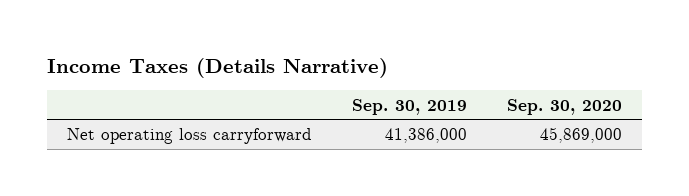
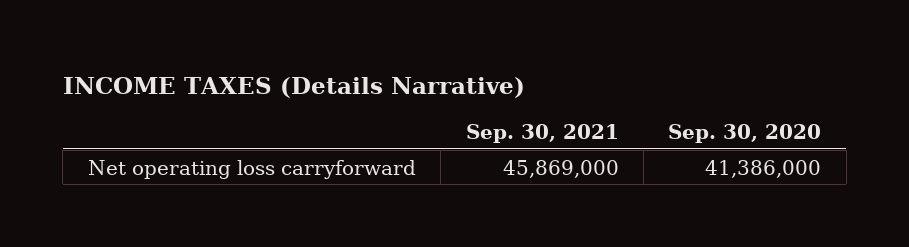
[47,58,389,79] Income Taxes (Details Narrative) -> [62,77,525,99] INCOME TAXES (Details Narrative)
[351,98,467,115] Sep. 30, 2019 -> none
none -> [465,124,619,144] Sep. 30, 2021
[539,127,622,144] 45,869,000 -> [705,159,822,178] 41,386,000

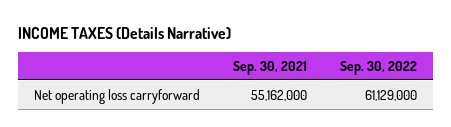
[668,124,822,144] Sep. 30, 2020 -> none
none -> [339,61,417,76] Sep. 30, 2022
[502,159,619,178] 45,869,000 -> [250,89,307,101] 55,162,000

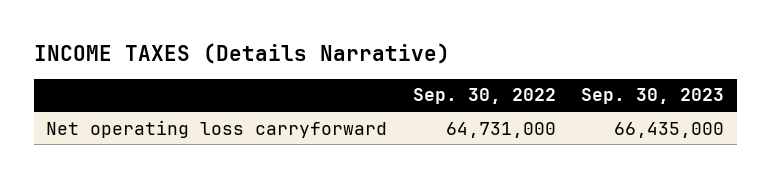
[232,61,307,76] Sep. 30, 2021 -> none
none -> [581,88,725,105] Sep. 30, 2023
[364,89,417,101] 61,129,000 -> [445,121,556,138] 64,731,000

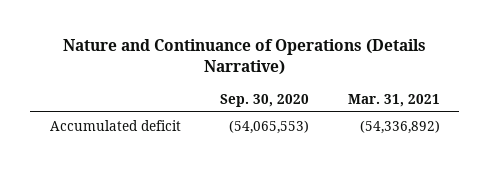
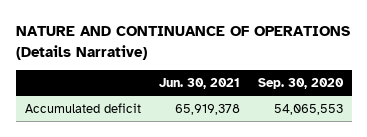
[62,39,426,76] Nature and Continuance of Operations (Details Narrative) -> [15,26,350,60] NATURE AND CONTINUANCE OF OPERATIONS (Details Narrative)
[347,93,440,107] Mar. 31, 2021 -> none
none -> [158,78,240,90] Jun. 30, 2021
[228,119,309,134] (54,065,553) -> [273,104,343,116] 54,065,553

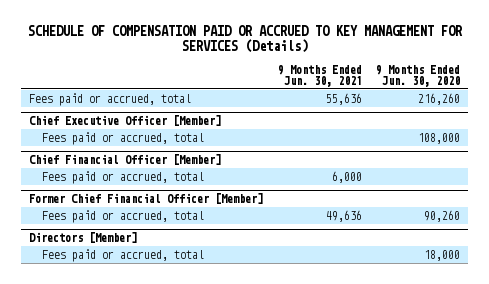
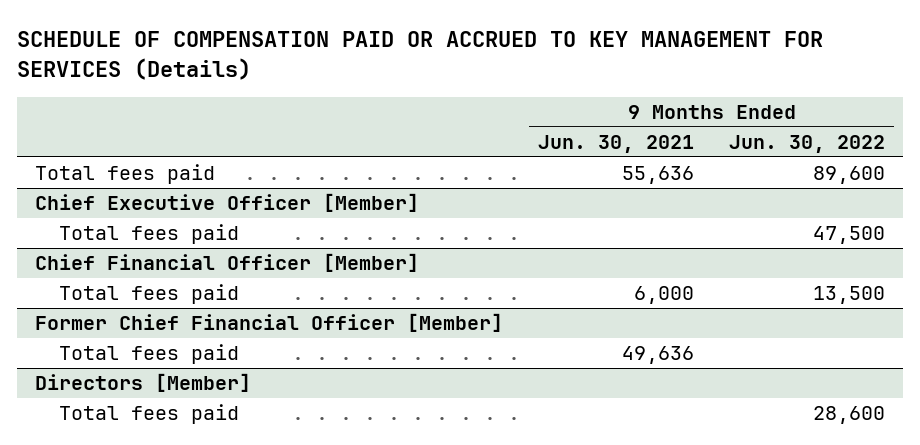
[376,64,461,87] 9 Months Ended Jun. 30, 2020 -> none
none -> [729,134,886,153] Jun. 30, 2022
[28,92,191,106] Fees paid or accrued, total -> [34,164,215,185] Total fees paid
[41,131,204,145] Fees paid or accrued, total -> [59,224,240,245] Total fees paid
[41,170,204,184] Fees paid or accrued, total -> [59,284,240,305] Total fees paid
[41,209,204,223] Fees paid or accrued, total -> [59,344,240,365] Total fees paid
[41,248,204,262] Fees paid or accrued, total -> [59,404,240,425] Total fees paid

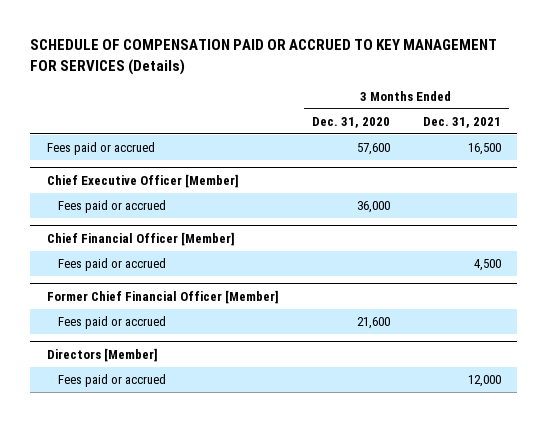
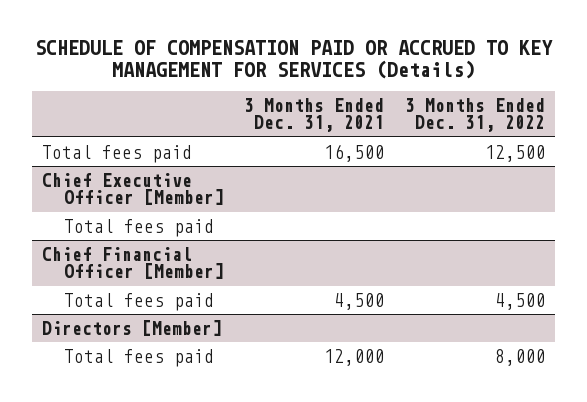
[311,116,390,128] Dec. 31, 2020 -> none
none -> [404,97,545,133] 3 Months Ended Dec. 31, 2022
[46,142,155,156] Fees paid or accrued -> [42,144,193,163] Total fees paid
[57,200,166,214] Fees paid or accrued -> [64,218,215,237] Total fees paid
[46,289,279,304] Former Chief Financial Officer [Member] -> none
[57,316,166,330] Fees paid or accrued -> none
[57,258,166,272] Fees paid or accrued -> [64,292,215,311] Total fees paid
[57,374,166,388] Fees paid or accrued -> [64,348,215,367] Total fees paid

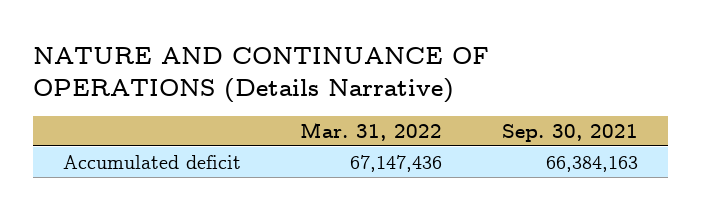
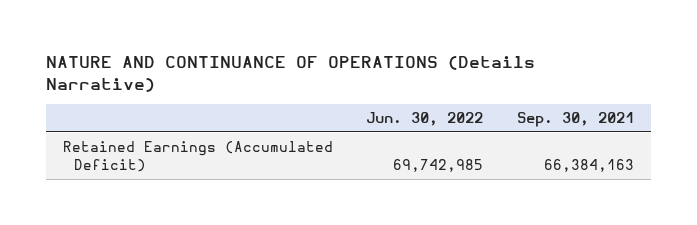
[300,121,443,141] Mar. 31, 2022 -> none
none -> [366,112,484,127] Jun. 30, 2022
[62,154,241,169] Accumulated deficit -> [62,141,333,173] Retained Earnings (Accumulated Deficit)

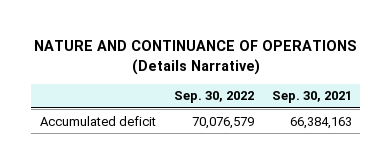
[366,112,484,127] Jun. 30, 2022 -> none
none -> [173,91,254,104] Sep. 30, 2022
[62,141,333,173] Retained Earnings (Accumulated Deficit) -> [40,115,157,126] Accumulated deficit

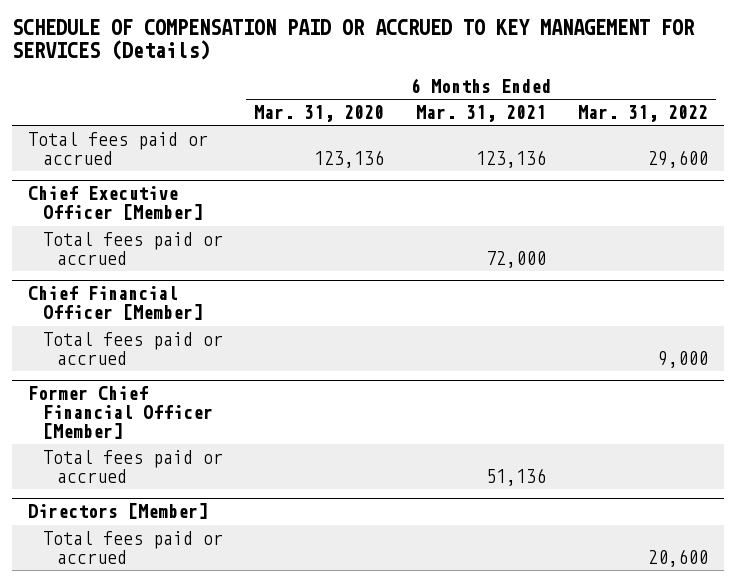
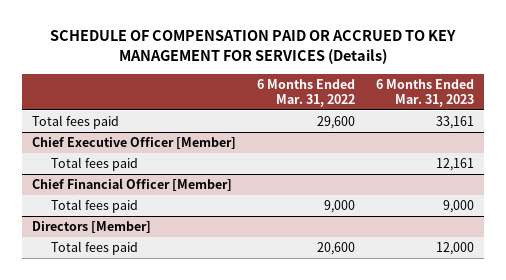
[254,105,385,123] Mar. 31, 2020 -> none
[416,105,547,123] Mar. 31, 2021 -> none
none -> [376,78,475,107] 6 Months Ended Mar. 31, 2023
[27,131,208,165] Total fees paid or accrued -> [32,114,120,129] Total fees paid
[42,231,223,265] Total fees paid or accrued -> [50,156,138,171] Total fees paid
[27,386,213,440] Former Chief Financial Officer [Member] -> none
[42,449,223,483] Total fees paid or accrued -> none
[42,331,223,365] Total fees paid or accrued -> [50,198,138,213] Total fees paid
[42,530,223,564] Total fees paid or accrued -> [50,240,138,255] Total fees paid

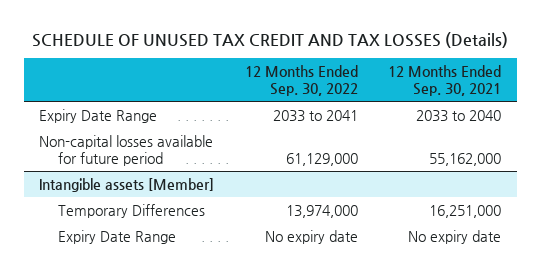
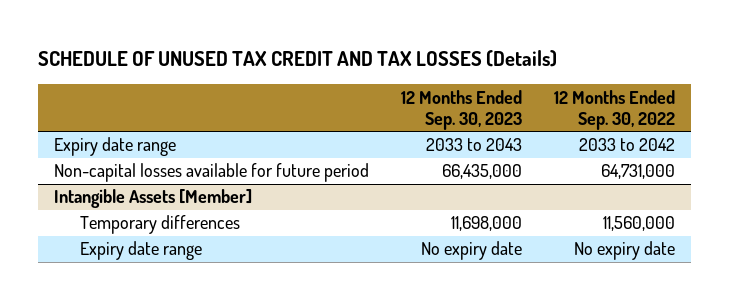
[388,65,502,96] 12 Months Ended Sep. 30, 2021 -> none
none -> [401,89,523,130] 12 Months Ended Sep. 30, 2023
[39,108,158,123] Expiry Date Range -> [54,137,177,157] Expiry date range
[272,109,358,122] 2033 to 2041 -> [578,138,675,152] 2033 to 2042
[285,152,358,166] 61,129,000 -> [600,164,675,180] 64,731,000
[39,177,215,192] Intangible assets [Member] -> [54,189,253,209] Intangible Assets [Member]
[58,203,206,218] Temporary Differences -> [80,215,241,235] Temporary differences
[285,204,358,218] 13,974,000 -> [602,216,675,232] 11,560,000
[58,229,177,244] Expiry Date Range -> [80,241,203,261] Expiry date range

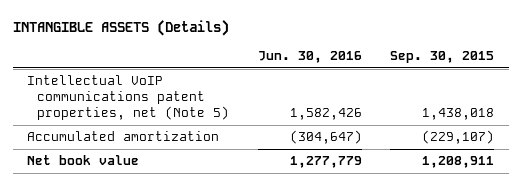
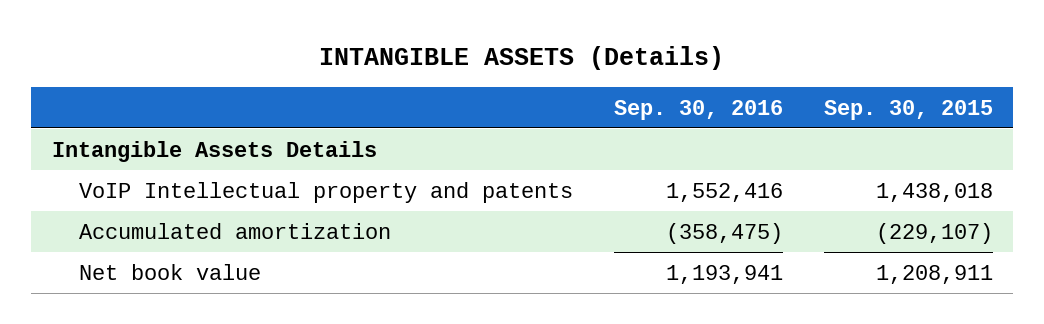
[257,51,362,64] Jun. 30, 2016 -> none
none -> [613,99,783,120] Sep. 30, 2016
none -> [51,140,377,162] Intangible Assets Details
[27,75,229,121] Intellectual VoIP communications patent properties, net (Note 5) -> [78,181,573,203] VoIP Intellectual property and patents

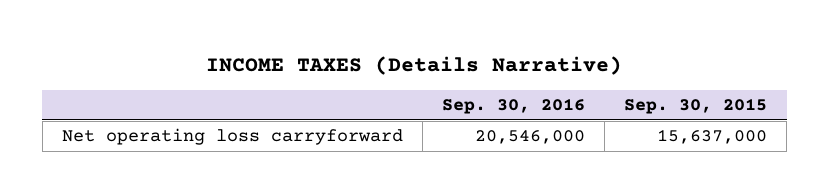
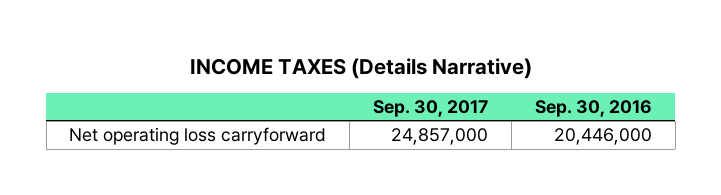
[624,98,768,115] Sep. 30, 2015 -> none
none -> [373,99,489,117] Sep. 30, 2017
[474,130,585,145] 20,546,000 -> [553,128,652,146] 20,446,000

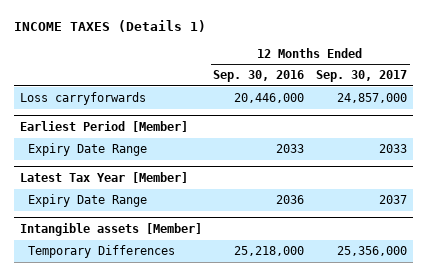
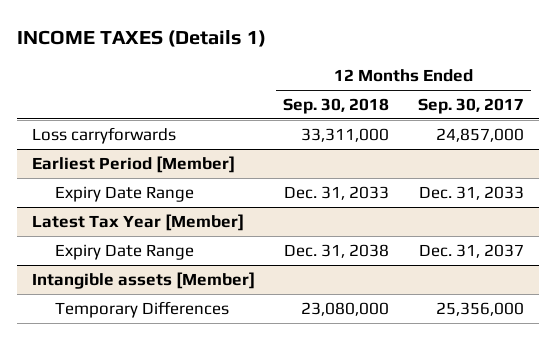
[213,70,305,83] Sep. 30, 2016 -> none
none -> [283,98,390,115] Sep. 30, 2018
[379,143,408,153] 2033 -> [419,186,525,201] Dec. 31, 2033
[379,194,408,204] 2037 -> [419,244,525,259] Dec. 31, 2037

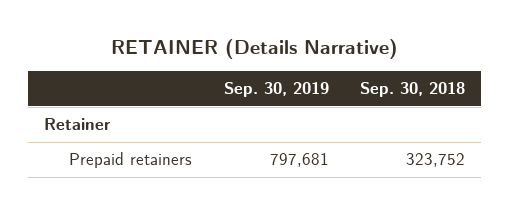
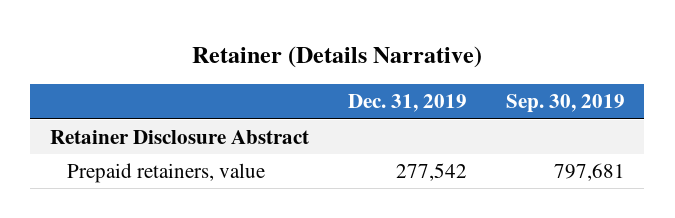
[110,39,398,60] RETAINER (Details Narrative) -> [192,46,483,69] Retainer (Details Narrative)
[360,82,466,98] Sep. 30, 2018 -> none
none -> [347,94,467,113] Dec. 31, 2019
[43,118,111,131] Retainer -> none
none -> [49,130,309,145] Retainer Disclosure Abstract
[69,152,193,169] Prepaid retainers -> [66,163,265,184] Prepaid retainers, value

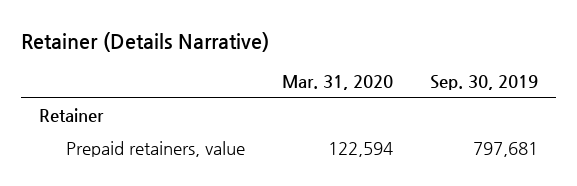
[347,94,467,113] Dec. 31, 2019 -> none
none -> [281,75,393,91] Mar. 31, 2020
[49,130,309,145] Retainer Disclosure Abstract -> [39,108,105,123] Retainer

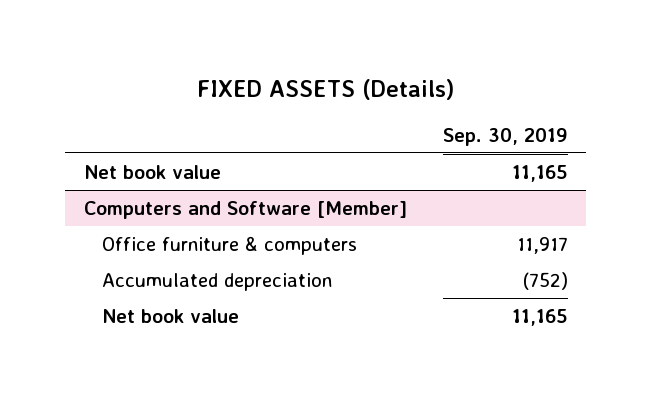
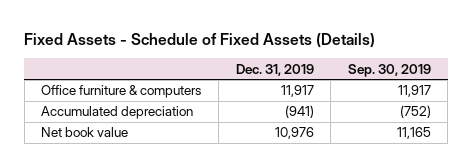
[196,78,454,100] FIXED ASSETS (Details) -> [24,32,376,48] Fixed Assets - Schedule of Fixed Assets (Details)
none -> [235,63,314,76] Dec. 31, 2019
[83,164,221,179] Net book value -> none
[83,200,407,219] Computers and Software [Member] -> none

